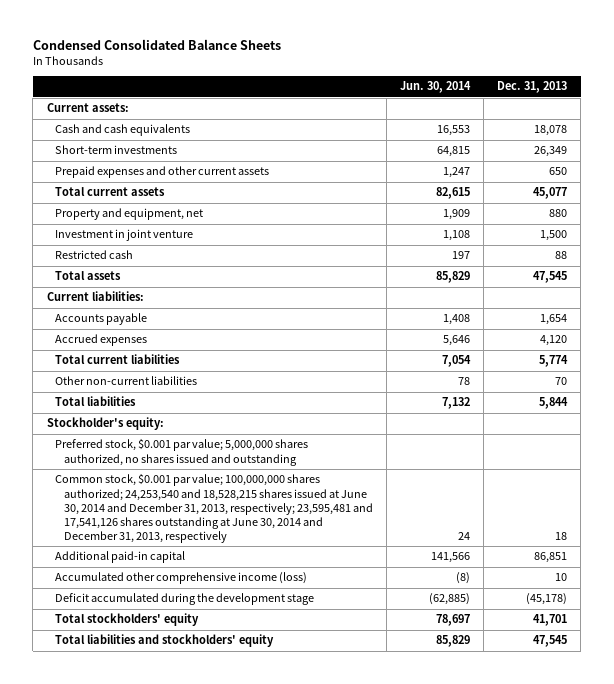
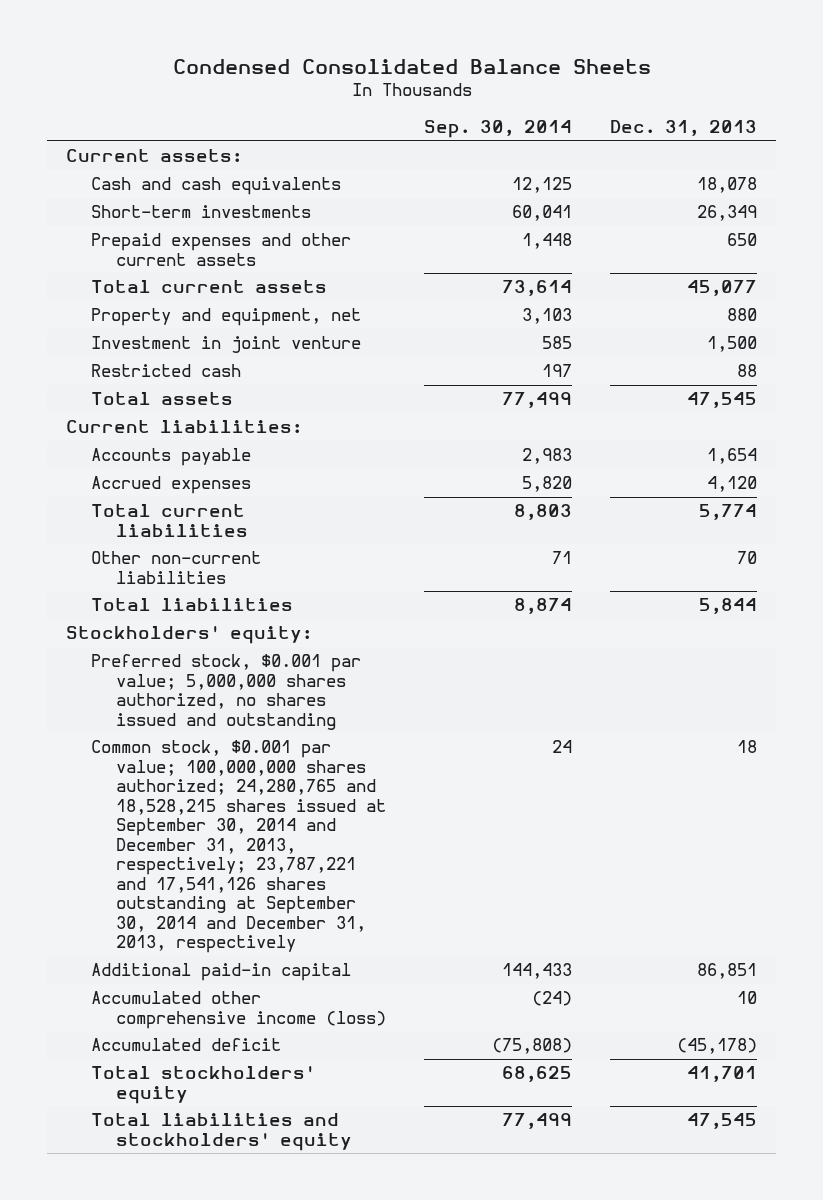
[399,81,471,94] Jun. 30, 2014 -> none
none -> [423,120,572,139] Sep. 30, 2014
[46,417,164,431] Stockholder's equity: -> [66,626,313,645] Stockholders' equity:
[55,473,373,543] Common stock, $0.001 par value; 100,000,000 shares authorized; 24,253,540 and 18,528,215 shares issued at June 30, 2014 and December 31, 2013, respectively; 23,595,481 and 17,541,126 shares outstanding at June 30, 2014 and December 31, 2013, respectively -> [91,740,386,954] Common stock, $0.001 par value; 100,000,000 shares authorized; 24,280,765 and 18,528,215 shares issued at September 30, 2014 and December 31, 2013, respectively; 23,787,221 and 17,541,126 shares outstanding at September 30, 2014 and December 31, 2013, respectively
[55,593,315,606] Deficit accumulated during the development stage -> [91,1038,282,1052] Accumulated deficit

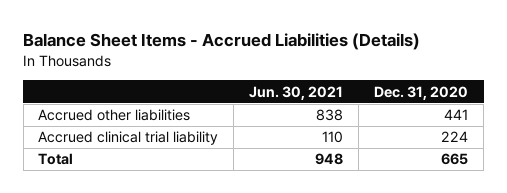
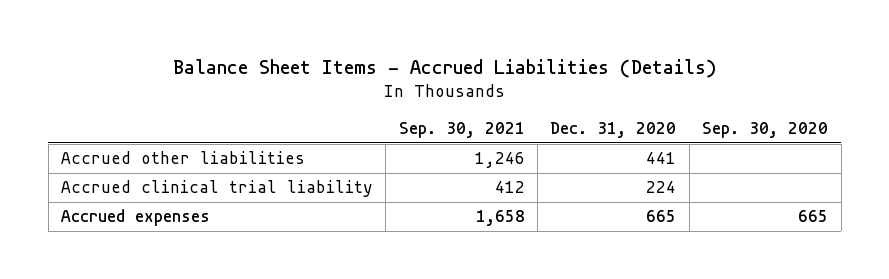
[249,85,344,100] Jun. 30, 2021 -> none
none -> [398,122,525,139] Sep. 30, 2021
none -> [702,122,829,139] Sep. 30, 2020
[38,153,74,166] Total -> [60,209,210,227] Accrued expenses

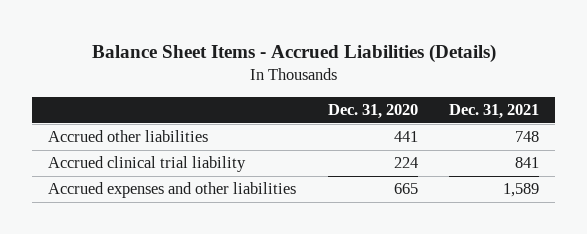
[398,122,525,139] Sep. 30, 2021 -> none
[702,122,829,139] Sep. 30, 2020 -> none
none -> [449,104,540,120] Dec. 31, 2021
[60,209,210,227] Accrued expenses -> [48,182,297,199] Accrued expenses and other liabilities

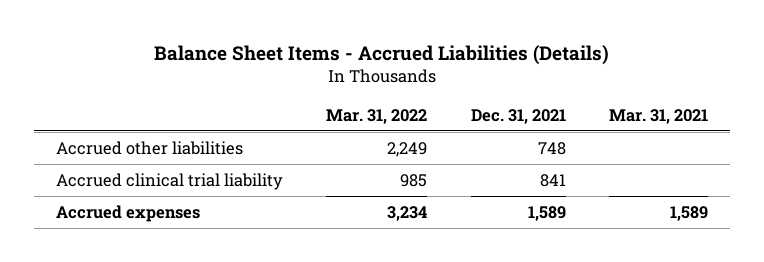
[327,104,418,120] Dec. 31, 2020 -> none
none -> [326,108,428,124] Mar. 31, 2022
none -> [609,108,709,124] Mar. 31, 2021
[48,182,297,199] Accrued expenses and other liabilities -> [55,205,200,223] Accrued expenses

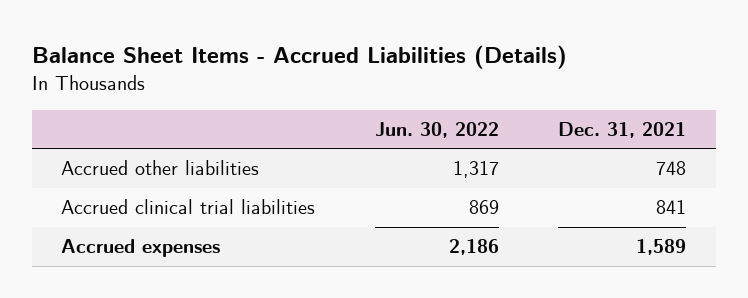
[326,108,428,124] Mar. 31, 2022 -> none
[609,108,709,124] Mar. 31, 2021 -> none
none -> [374,121,499,138] Jun. 30, 2022
[55,173,283,191] Accrued clinical trial liability -> [61,199,316,215] Accrued clinical trial liabilities

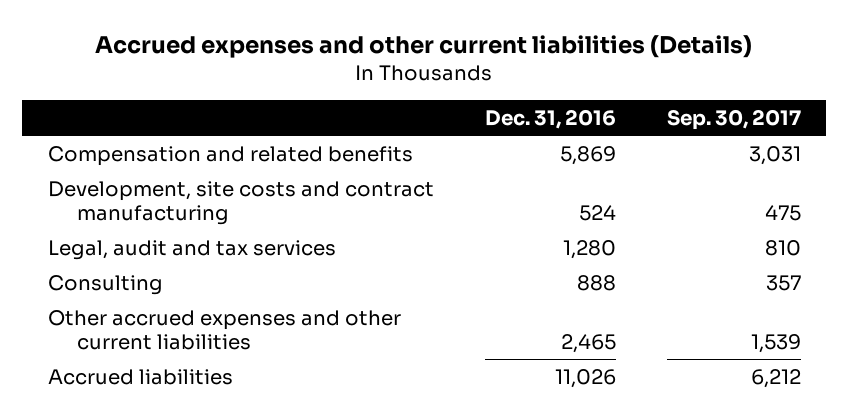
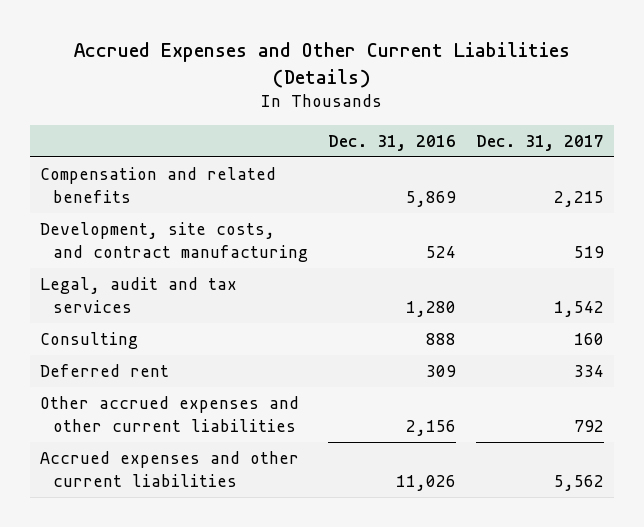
[95,35,753,59] Accrued expenses and other current liabilities (Details) -> [73,41,570,88] Accrued Expenses and Other Current Liabilities (Details)
[666,108,801,130] Sep. 30, 2017 -> none
none -> [476,134,605,151] Dec. 31, 2017
[47,180,434,225] Development, site costs and contract manufacturing -> [39,222,308,262] Development, site costs, and contract manufacturing
none -> [39,364,169,378] Deferred rent
[560,333,616,353] 2,465 -> [405,419,456,436] 2,156
[47,368,233,385] Accrued liabilities -> [39,451,299,487] Accrued expenses and other current liabilities

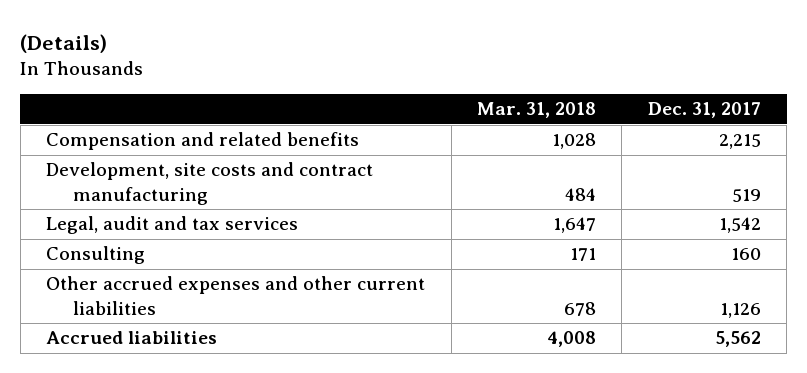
[73,41,570,88] Accrued Expenses and Other Current Liabilities (Details) -> [20,33,108,53] (Details)
[327,134,456,151] Dec. 31, 2016 -> none
none -> [476,102,596,119] Mar. 31, 2018
[39,222,308,262] Development, site costs, and contract manufacturing -> [46,162,374,205] Development, site costs and contract manufacturing
[39,364,169,378] Deferred rent -> none
[574,419,605,432] 792 -> [719,302,761,318] 1,126
[39,451,299,487] Accrued expenses and other current liabilities -> [46,331,218,345] Accrued liabilities

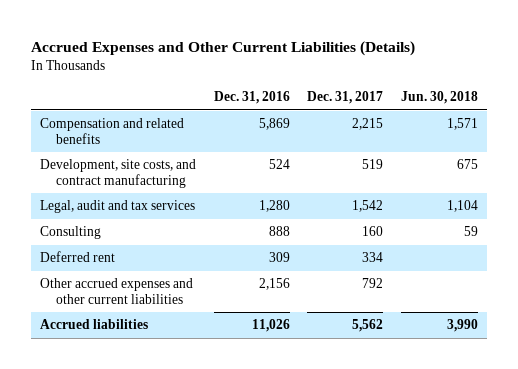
[20,33,108,53] (Details) -> [31,41,416,57] Accrued Expenses and Other Current Liabilities (Details)
[476,102,596,119] Mar. 31, 2018 -> none
none -> [213,91,290,105] Dec. 31, 2016
none -> [401,91,479,105] Jun. 30, 2018
[46,162,374,205] Development, site costs and contract manufacturing -> [40,159,197,188] Development, site costs, and contract manufacturing
none -> [40,251,116,263] Deferred rent
[719,302,761,318] 1,126 -> [362,278,384,289] 792

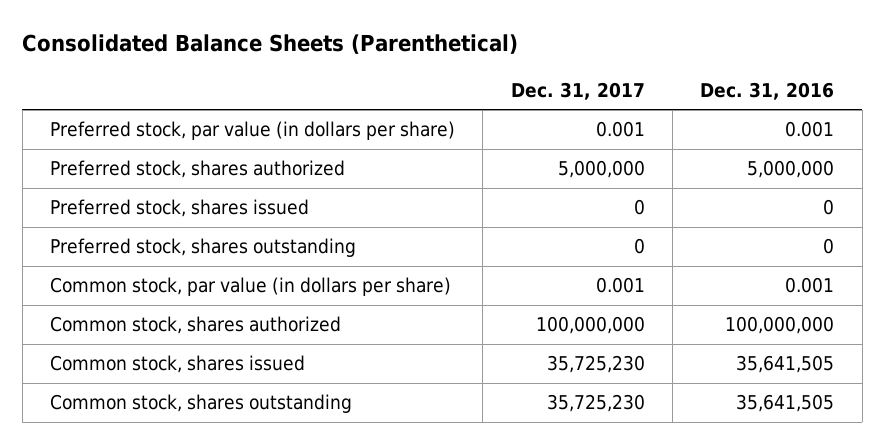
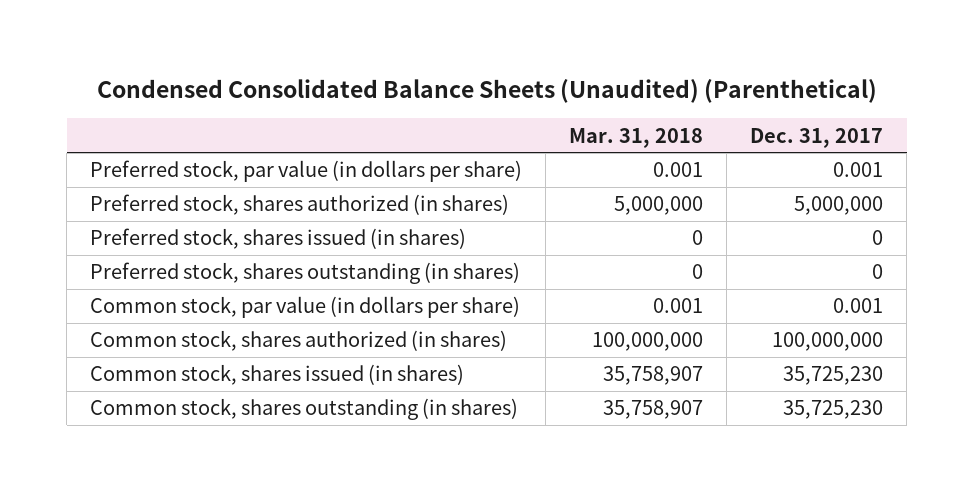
[22,34,519,55] Consolidated Balance Sheets (Parenthetical) -> [96,79,877,104] Condensed Consolidated Balance Sheets (Unaudited) (Parenthetical)
[700,81,835,100] Dec. 31, 2016 -> none
none -> [569,127,704,148] Mar. 31, 2018
[49,160,345,179] Preferred stock, shares authorized -> [90,194,510,216] Preferred stock, shares authorized (in shares)
[49,199,309,218] Preferred stock, shares issued -> [90,228,467,250] Preferred stock, shares issued (in shares)
[49,238,356,258] Preferred stock, shares outstanding -> [90,262,521,285] Preferred stock, shares outstanding (in shares)
[49,316,341,335] Common stock, shares authorized -> [90,330,508,352] Common stock, shares authorized (in shares)
[49,355,305,374] Common stock, shares issued -> [90,364,465,386] Common stock, shares issued (in shares)
[49,394,352,414] Common stock, shares outstanding -> [90,398,519,421] Common stock, shares outstanding (in shares)

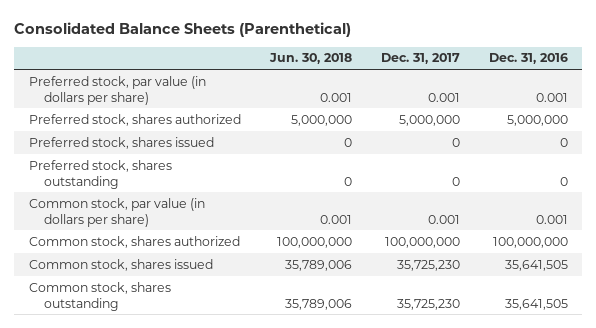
[96,79,877,104] Condensed Consolidated Balance Sheets (Unaudited) (Parenthetical) -> [14,21,352,37] Consolidated Balance Sheets (Parenthetical)
[569,127,704,148] Mar. 31, 2018 -> none
none -> [268,53,352,65] Jun. 30, 2018
none -> [488,53,568,65] Dec. 31, 2016
[90,194,510,216] Preferred stock, shares authorized (in shares) -> [28,113,241,126] Preferred stock, shares authorized
[90,228,467,250] Preferred stock, shares issued (in shares) -> [28,136,214,149] Preferred stock, shares issued
[90,262,521,285] Preferred stock, shares outstanding (in shares) -> [28,159,172,189] Preferred stock, shares outstanding
[90,330,508,352] Common stock, shares authorized (in shares) -> [28,235,240,248] Common stock, shares authorized
[90,364,465,386] Common stock, shares issued (in shares) -> [28,258,213,271] Common stock, shares issued
[90,398,519,421] Common stock, shares outstanding (in shares) -> [28,281,171,311] Common stock, shares outstanding

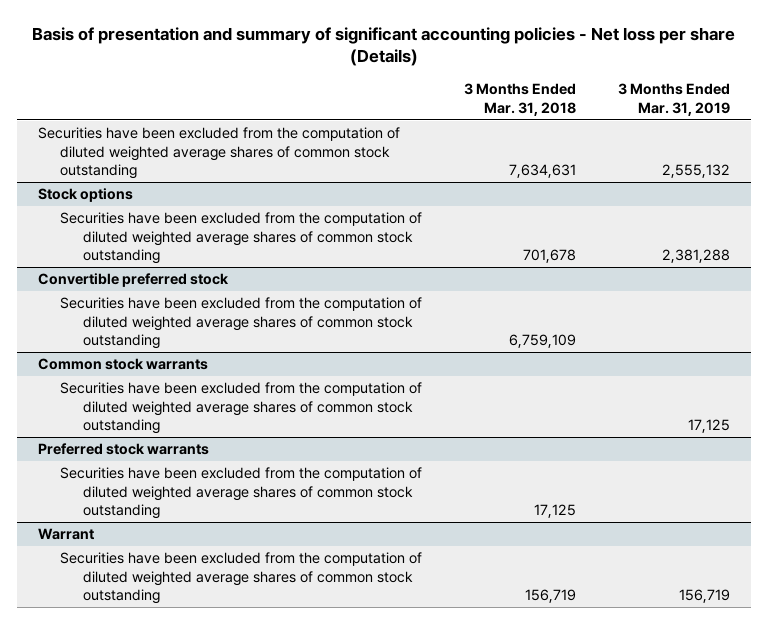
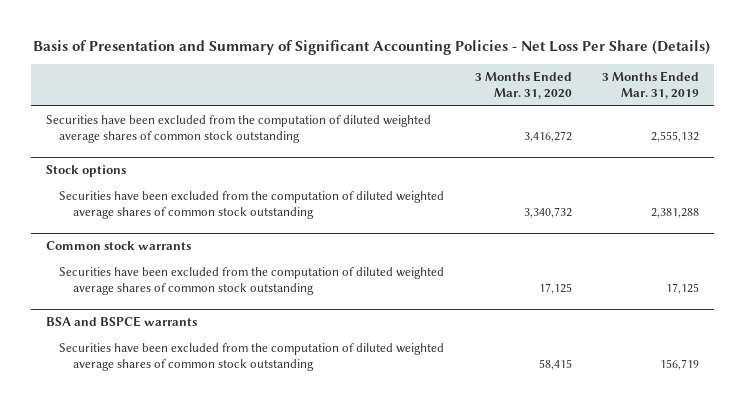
[31,26,735,67] Basis of presentation and summary of significant accounting policies - Net loss per share (Details) -> [33,39,711,55] Basis of Presentation and Summary of Significant Accounting Policies - Net Loss Per Share (Details)
[464,83,577,116] 3 Months Ended Mar. 31, 2018 -> none
none -> [474,70,572,99] 3 Months Ended Mar. 31, 2020
[37,273,229,288] Convertible preferred stock -> none
[60,297,423,350] Securities have been excluded from the computation of diluted weighted average shares of common stock outstanding -> none
[37,443,209,456] Preferred stock warrants -> none
[60,467,423,520] Securities have been excluded from the computation of diluted weighted average shares of common stock outstanding -> none
[37,528,94,541] Warrant -> [45,316,197,328] BSA and BSPCE warrants

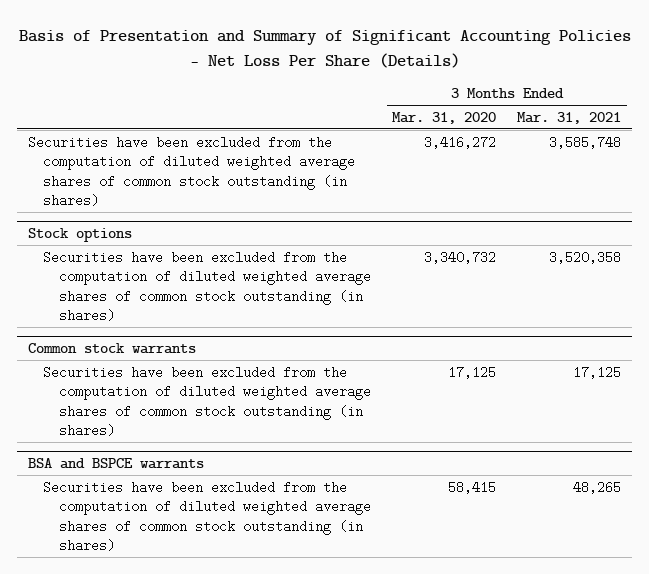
[601,70,699,99] 3 Months Ended Mar. 31, 2019 -> none
none -> [517,111,622,124] Mar. 31, 2021
[45,115,431,144] Securities have been excluded from the computation of diluted weighted average shares of common stock outstanding -> [27,135,356,208] Securities have been excluded from the computation of diluted weighted average shares of common stock outstanding (in shares)
[59,191,445,220] Securities have been excluded from the computation of diluted weighted average shares of common stock outstanding -> [43,250,371,323] Securities have been excluded from the computation of diluted weighted average shares of common stock outstanding (in shares)
[59,267,445,296] Securities have been excluded from the computation of diluted weighted average shares of common stock outstanding -> [43,365,371,438] Securities have been excluded from the computation of diluted weighted average shares of common stock outstanding (in shares)
[59,343,445,372] Securities have been excluded from the computation of diluted weighted average shares of common stock outstanding -> [43,480,371,553] Securities have been excluded from the computation of diluted weighted average shares of common stock outstanding (in shares)

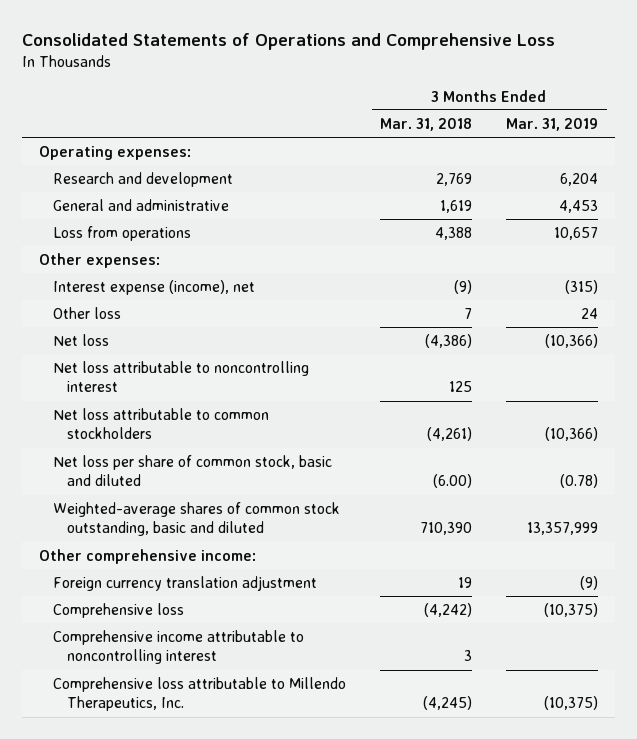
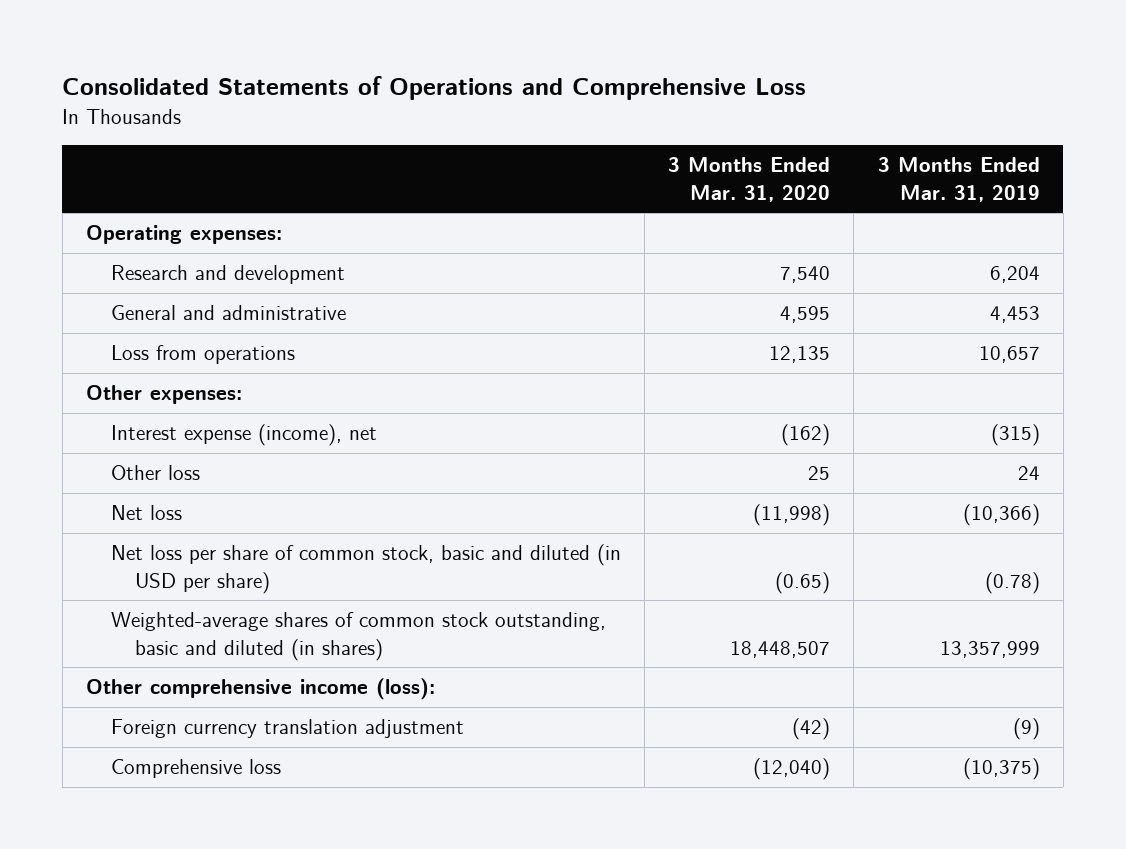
[380,118,473,132] Mar. 31, 2018 -> none
none -> [668,157,831,202] 3 Months Ended Mar. 31, 2020
[53,361,310,393] Net loss attributable to noncontrolling interest -> none
[53,408,270,440] Net loss attributable to common stockholders -> none
[53,455,333,487] Net loss per share of common stock, basic and diluted -> [110,544,621,594] Net loss per share of common stock, basic and diluted (in USD per share)
[53,502,341,537] Weighted-average shares of common stock outstanding, basic and diluted -> [110,612,606,661] Weighted-average shares of common stock outstanding, basic and diluted (in shares)
[38,549,256,565] Other comprehensive income: -> [86,678,436,701] Other comprehensive income (loss):
[53,630,305,665] Comprehensive income attributable to noncontrolling interest -> none
[53,677,347,712] Comprehensive loss attributable to Millendo Therapeutics, Inc. -> none

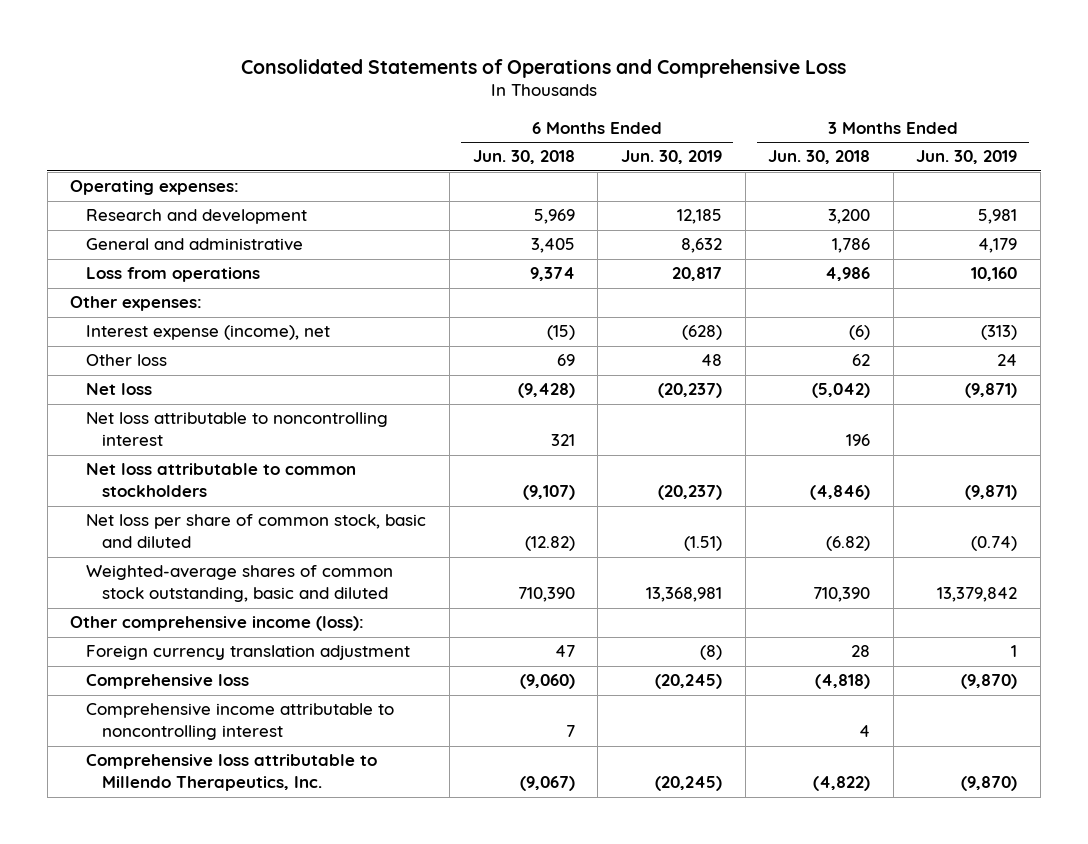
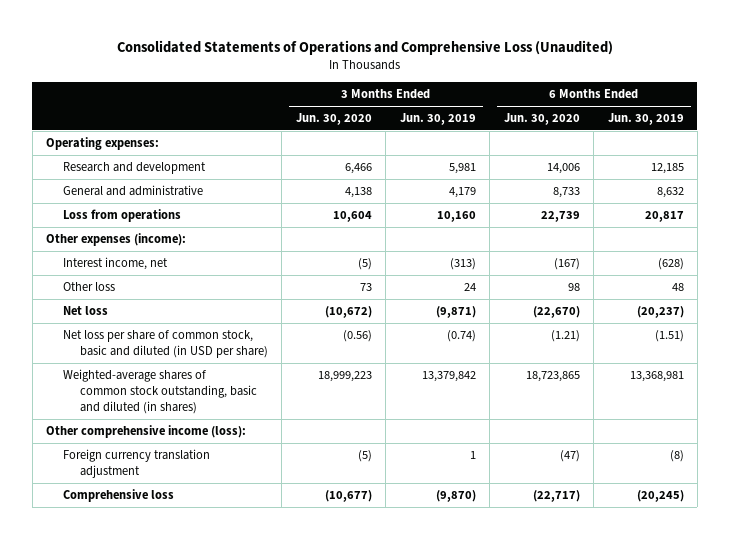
[240,58,846,78] Consolidated Statements of Operations and Comprehensive Loss -> [116,40,613,56] Consolidated Statements of Operations and Comprehensive Loss (Unaudited)
[472,150,575,165] Jun. 30, 2018 -> none
[768,150,871,165] Jun. 30, 2018 -> none
none -> [295,113,372,126] Jun. 30, 2020
none -> [503,113,580,126] Jun. 30, 2020
[70,296,203,312] Other expenses: -> [46,233,187,247] Other expenses (income):
[86,325,331,341] Interest expense (income), net -> [63,257,169,271] Interest income, net
[86,412,389,447] Net loss attributable to noncontrolling interest -> none
[86,463,357,498] Net loss attributable to common stockholders -> none
[86,514,427,549] Net loss per share of common stock, basic and diluted -> [63,330,268,359] Net loss per share of common stock, basic and diluted (in USD per share)
[86,565,394,603] Weighted-average shares of common stock outstanding, basic and diluted -> [63,369,257,415] Weighted-average shares of common stock outstanding, basic and diluted (in shares)
[86,703,395,741] Comprehensive income attributable to noncontrolling interest -> none
[86,754,378,792] Comprehensive loss attributable to Millendo Therapeutics, Inc. -> none

